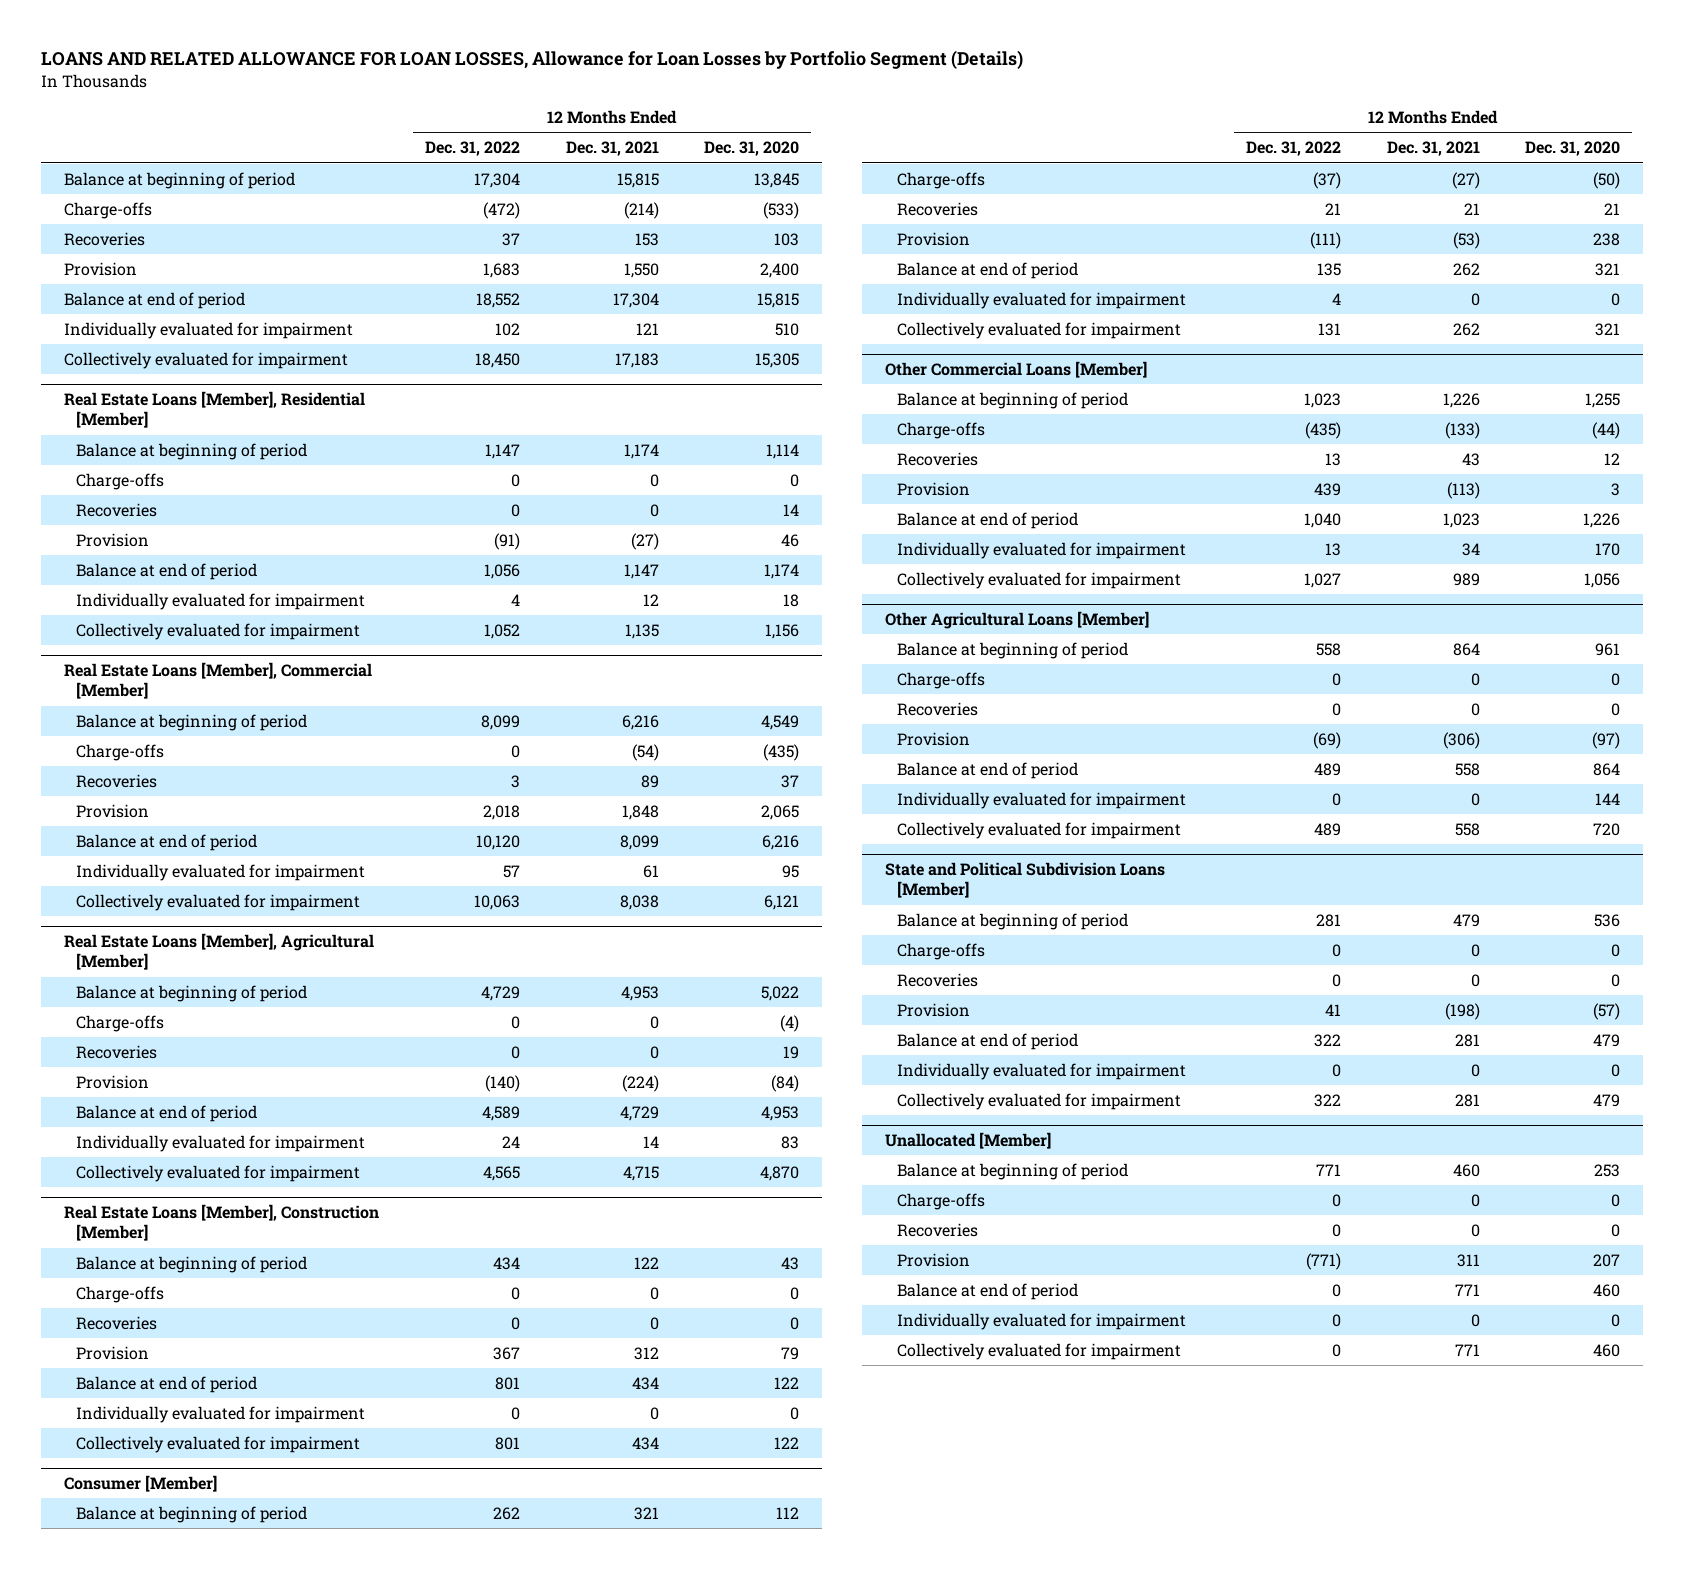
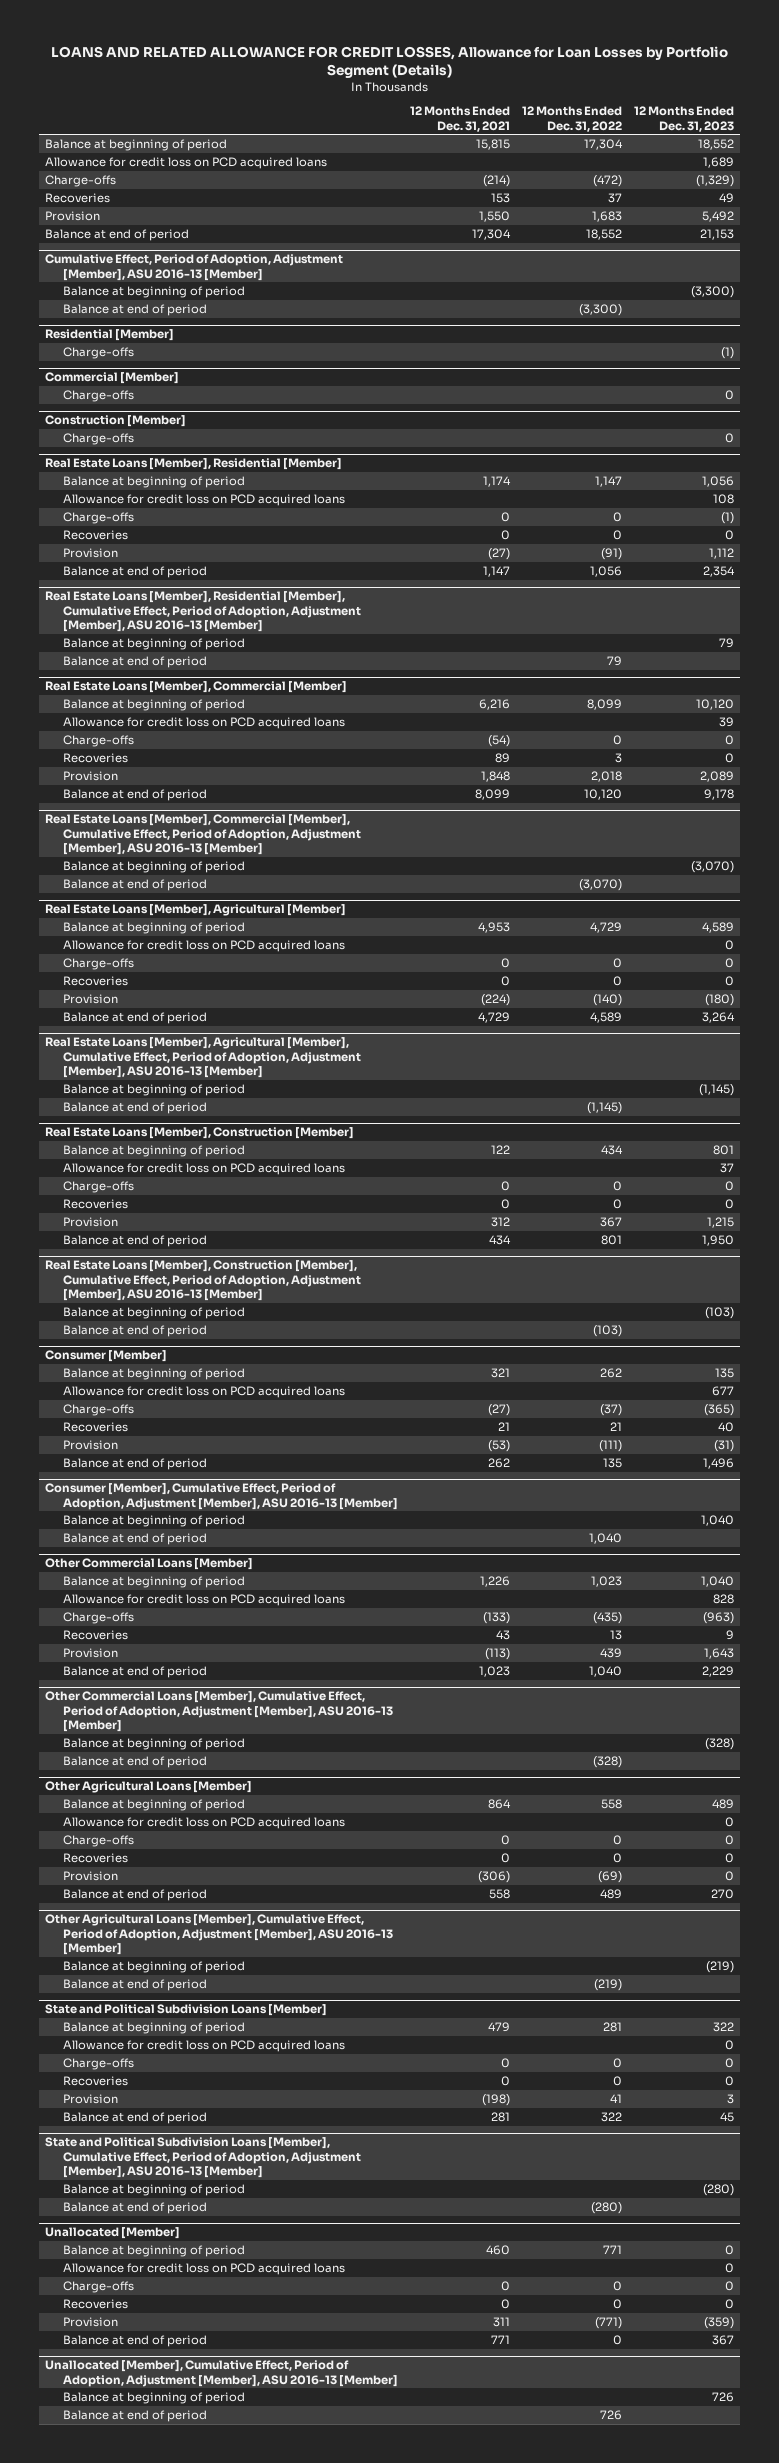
[40,50,1023,70] LOANS AND RELATED ALLOWANCE FOR LOAN LOSSES, Allowance for Loan Losses by Portfolio Segment (Details) -> [50,46,728,79] LOANS AND RELATED ALLOWANCE FOR CREDIT LOSSES, Allowance for Loan Losses by Portfolio Segment (Details)
[704,141,800,157] Dec. 31, 2020 -> none
none -> [634,106,735,132] 12 Months Ended Dec. 31, 2023
none -> [45,157,328,170] Allowance for credit loss on PCD acquired loans
[63,321,353,339] Individually evaluated for impairment -> none
[63,351,348,369] Collectively evaluated for impairment -> none
none -> [45,254,344,281] Cumulative Effect, Period of Adoption, Adjustment [Member], ASU 2016-13 [Member]
none -> [62,286,245,299] Balance at beginning of period
none -> [62,304,207,317] Balance at end of period
none -> [45,329,175,342] Residential [Member]
none -> [62,347,134,360] Charge-offs
none -> [45,372,180,385] Commercial [Member]
none -> [62,390,134,403] Charge-offs
none -> [45,415,187,428] Construction [Member]
none -> [62,433,134,446] Charge-offs
none -> [62,494,345,507] Allowance for credit loss on PCD acquired loans
[76,592,366,610] Individually evaluated for impairment -> none
[76,622,361,640] Collectively evaluated for impairment -> none
none -> [45,591,361,632] Real Estate Loans [Member], Residential [Member], Cumulative Effect, Period of Adoption, Adjustment [Member], ASU 2016-13 [Member]
none -> [62,638,245,651] Balance at beginning of period
none -> [62,656,207,669] Balance at end of period
none -> [62,717,345,730] Allowance for credit loss on PCD acquired loans
[76,863,366,881] Individually evaluated for impairment -> none
[76,893,361,911] Collectively evaluated for impairment -> none
none -> [45,814,361,855] Real Estate Loans [Member], Commercial [Member], Cumulative Effect, Period of Adoption, Adjustment [Member], ASU 2016-13 [Member]
none -> [62,861,245,874] Balance at beginning of period
none -> [62,879,207,892] Balance at end of period
none -> [62,940,345,953] Allowance for credit loss on PCD acquired loans
[76,1134,366,1152] Individually evaluated for impairment -> none
[76,1164,361,1182] Collectively evaluated for impairment -> none
none -> [45,1037,361,1078] Real Estate Loans [Member], Agricultural [Member], Cumulative Effect, Period of Adoption, Adjustment [Member], ASU 2016-13 [Member]
none -> [62,1084,245,1097] Balance at beginning of period
none -> [62,1102,207,1115] Balance at end of period
none -> [62,1163,345,1176] Allowance for credit loss on PCD acquired loans
[76,1405,366,1423] Individually evaluated for impairment -> none
[76,1435,361,1453] Collectively evaluated for impairment -> none
none -> [45,1260,361,1301] Real Estate Loans [Member], Construction [Member], Cumulative Effect, Period of Adoption, Adjustment [Member], ASU 2016-13 [Member]
none -> [62,1307,245,1320] Balance at beginning of period
none -> [62,1325,207,1338] Balance at end of period
none -> [62,1386,345,1399] Allowance for credit loss on PCD acquired loans
[896,291,1186,309] Individually evaluated for impairment -> none
[896,321,1181,339] Collectively evaluated for impairment -> none
none -> [45,1483,398,1510] Consumer [Member], Cumulative Effect, Period of Adoption, Adjustment [Member], ASU 2016-13 [Member]
none -> [62,1515,245,1528] Balance at beginning of period
none -> [62,1533,207,1546] Balance at end of period
none -> [62,1594,345,1607] Allowance for credit loss on PCD acquired loans
[896,541,1186,559] Individually evaluated for impairment -> none
[896,571,1181,589] Collectively evaluated for impairment -> none
none -> [45,1691,393,1732] Other Commercial Loans [Member], Cumulative Effect, Period of Adoption, Adjustment [Member], ASU 2016-13 [Member]
none -> [62,1738,245,1751] Balance at beginning of period
none -> [62,1756,207,1769] Balance at end of period
none -> [62,1817,345,1830] Allowance for credit loss on PCD acquired loans
[896,791,1186,809] Individually evaluated for impairment -> none
[896,821,1181,839] Collectively evaluated for impairment -> none
none -> [45,1914,393,1955] Other Agricultural Loans [Member], Cumulative Effect, Period of Adoption, Adjustment [Member], ASU 2016-13 [Member]
none -> [62,1961,245,1974] Balance at beginning of period
none -> [62,1979,207,1992] Balance at end of period
none -> [62,2040,345,2053] Allowance for credit loss on PCD acquired loans
[896,1062,1186,1080] Individually evaluated for impairment -> none
[896,1092,1181,1110] Collectively evaluated for impairment -> none
none -> [45,2137,361,2178] State and Political Subdivision Loans [Member], Cumulative Effect, Period of Adoption, Adjustment [Member], ASU 2016-13 [Member]
none -> [62,2184,245,2197] Balance at beginning of period
none -> [62,2202,207,2215] Balance at end of period
none -> [62,2263,345,2276] Allowance for credit loss on PCD acquired loans
[896,1312,1186,1330] Individually evaluated for impairment -> none
[896,1342,1181,1360] Collectively evaluated for impairment -> none
none -> [45,2360,398,2387] Unallocated [Member], Cumulative Effect, Period of Adoption, Adjustment [Member], ASU 2016-13 [Member]
none -> [62,2392,245,2405] Balance at beginning of period
none -> [62,2410,207,2423] Balance at end of period

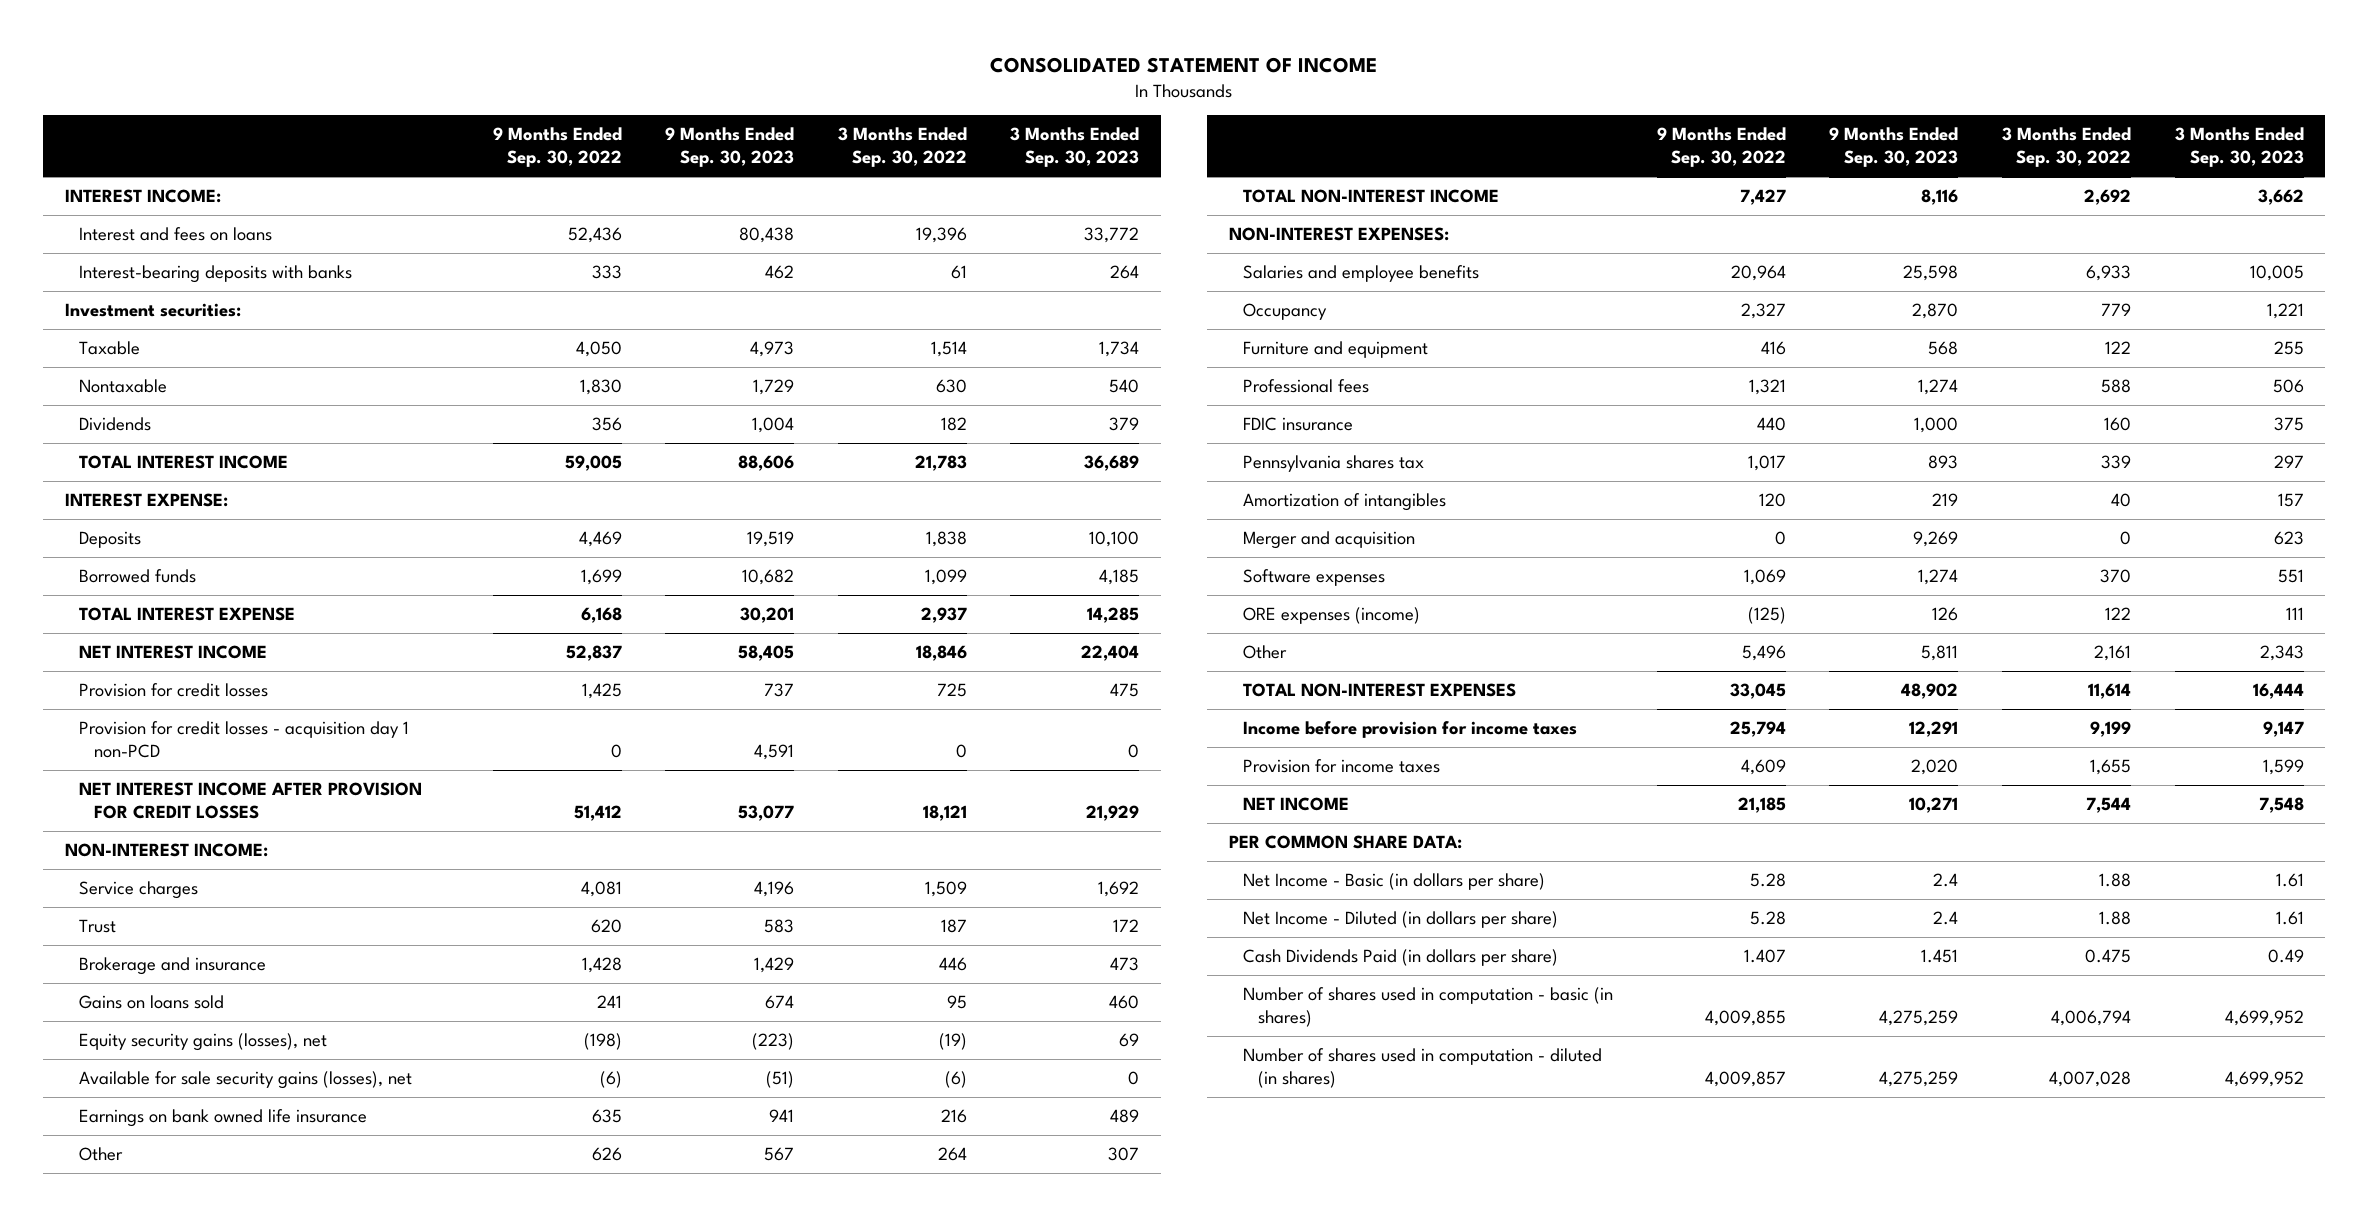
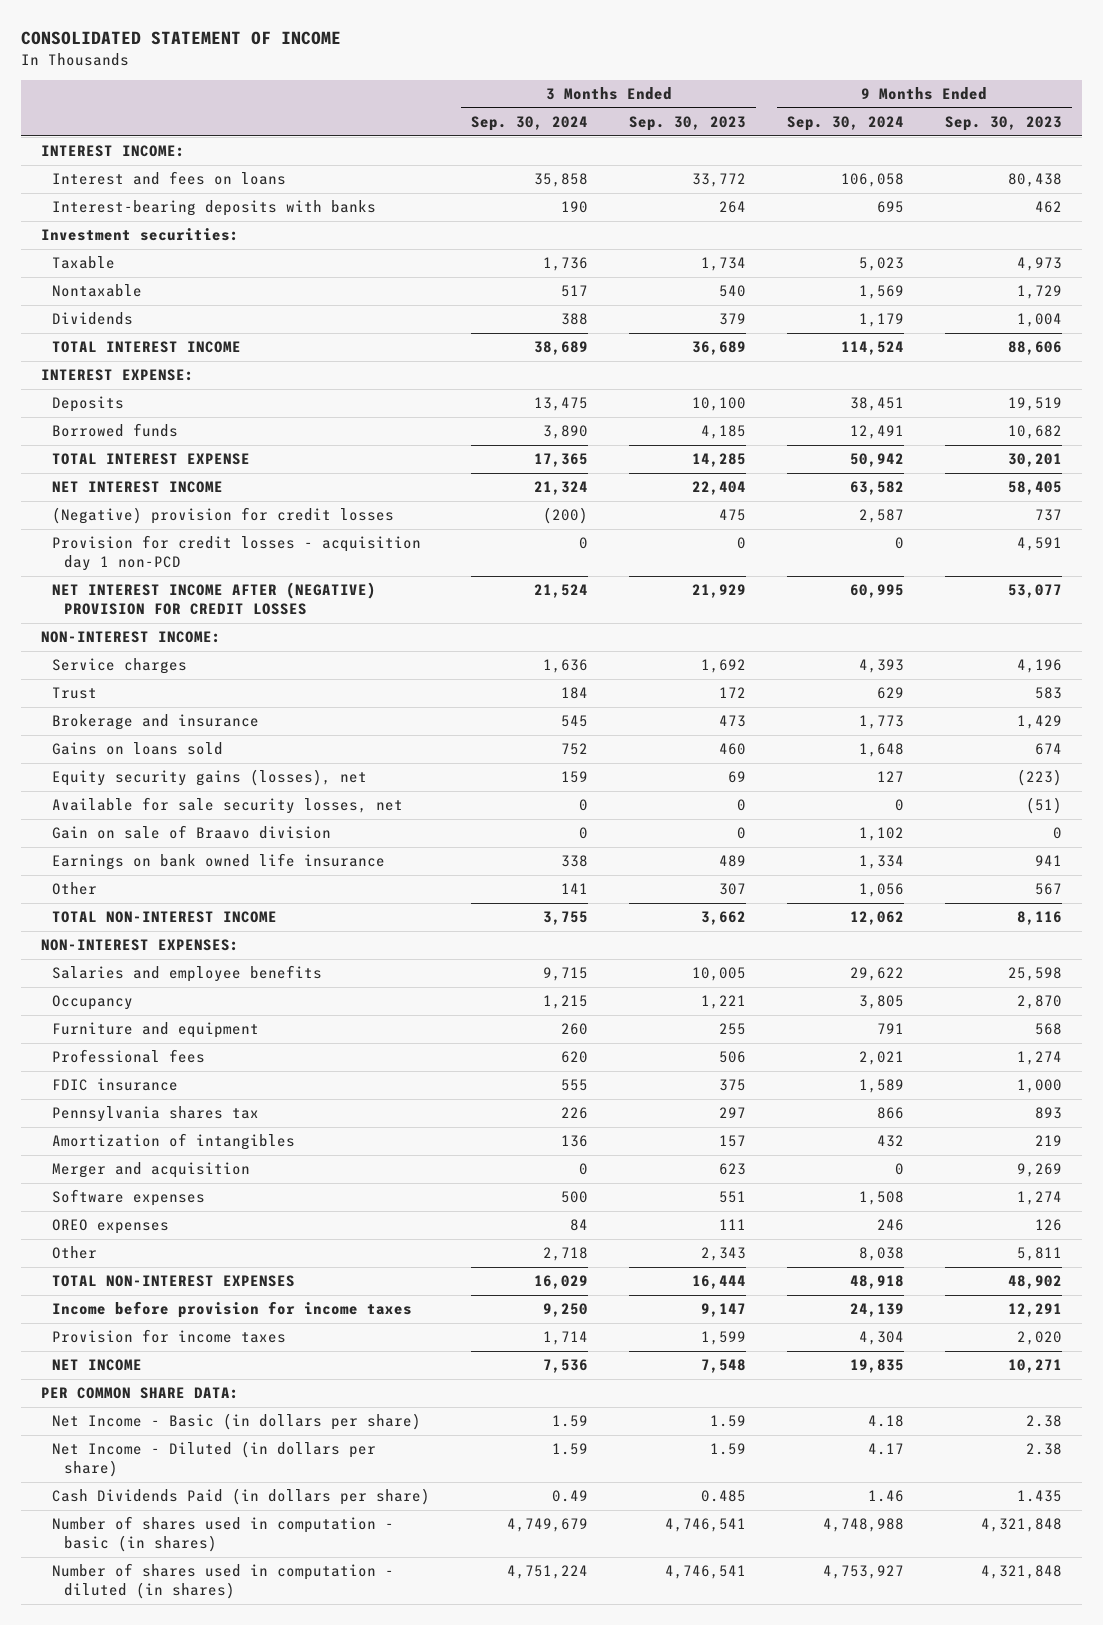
[492,127,622,168] 9 Months Ended Sep. 30, 2022 -> none
[837,127,967,168] 3 Months Ended Sep. 30, 2022 -> none
none -> [471,116,589,132] Sep. 30, 2024
none -> [786,116,904,132] Sep. 30, 2024
[79,683,269,698] Provision for credit losses -> [52,507,395,525] (Negative) provision for credit losses
[79,782,423,820] NET INTEREST INCOME AFTER PROVISION FOR CREDIT LOSSES -> [52,582,377,616] NET INTEREST INCOME AFTER (NEGATIVE) PROVISION FOR CREDIT LOSSES
[79,1071,413,1090] Available for sale security gains (losses), net -> [52,797,404,815] Available for sale security losses, net
none -> [52,825,332,840] Gain on sale of Braavo division
[1243,607,1421,625] ORE expenses (income) -> [52,1219,170,1235] OREO expenses
[1933,873,1959,888] 2.4 -> [1025,1415,1062,1428] 2.38
[2275,873,2304,888] 1.61 -> [709,1415,746,1428] 1.59
[1933,911,1959,926] 2.4 -> [1025,1443,1062,1456] 2.38
[2275,911,2304,926] 1.61 -> [709,1443,746,1456] 1.59
[1921,949,1959,964] 1.451 -> [1016,1490,1062,1503] 1.435
[2267,949,2304,964] 0.49 -> [700,1490,746,1503] 0.485
[1879,1010,1959,1027] 4,275,259 -> [980,1518,1062,1533] 4,321,848
[2224,1010,2304,1027] 4,699,952 -> [664,1518,746,1533] 4,746,541
[1879,1071,1959,1088] 4,275,259 -> [980,1565,1062,1580] 4,321,848
[2224,1071,2304,1088] 4,699,952 -> [664,1565,746,1580] 4,746,541

